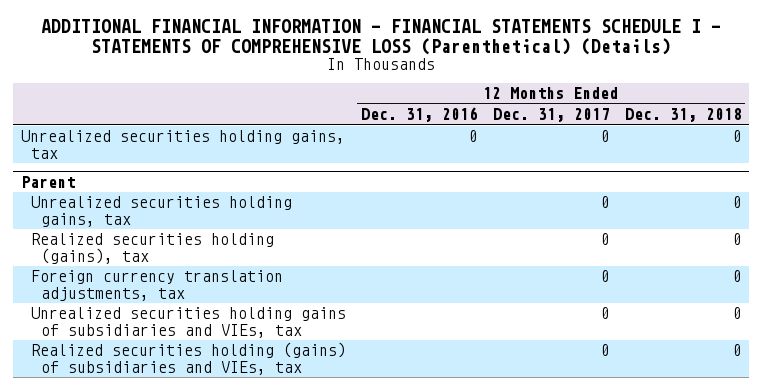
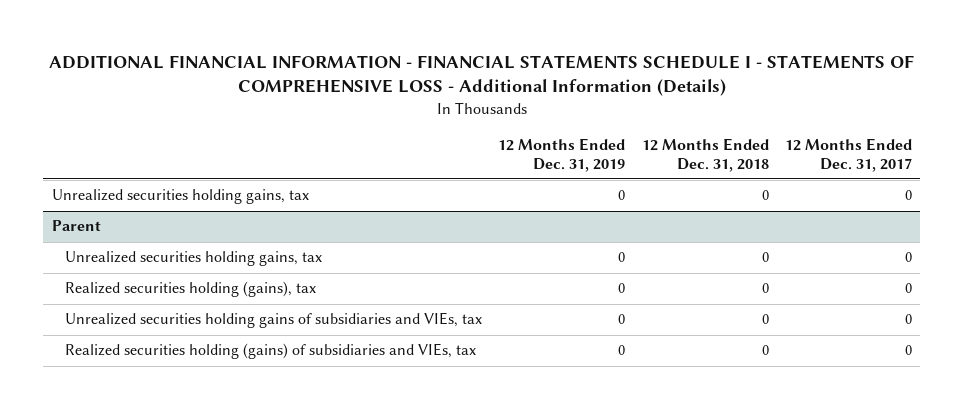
[41,19,722,55] ADDITIONAL FINANCIAL INFORMATION - FINANCIAL STATEMENTS SCHEDULE I - STATEMENTS OF COMPREHENSIVE LOSS (Parenthetical) (Details) -> [48,54,914,97] ADDITIONAL FINANCIAL INFORMATION - FINANCIAL STATEMENTS SCHEDULE I - STATEMENTS OF COMPREHENSIVE LOSS - Additional Information (Details)
[360,107,478,123] Dec. 31, 2016 -> none
none -> [498,137,626,172] 12 Months Ended Dec. 31, 2019
[30,270,283,301] Foreign currency translation adjustments, tax -> none

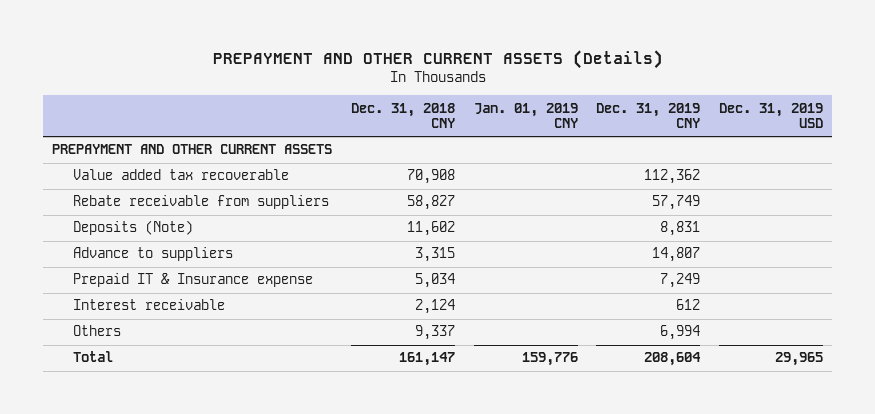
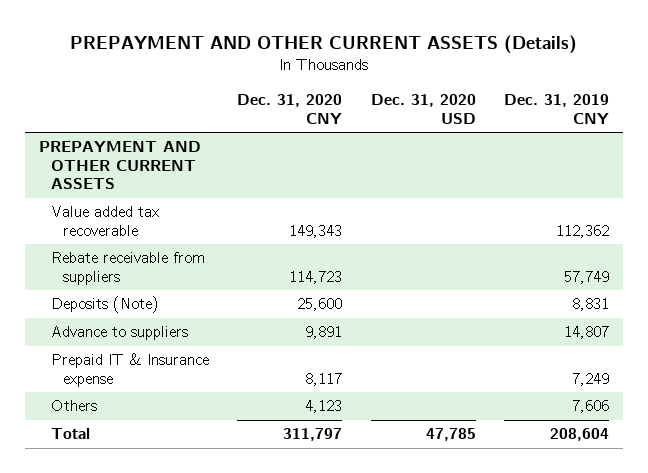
[350,102,455,129] Dec. 31, 2018 CNY -> none
[473,102,578,129] Jan. 01, 2019 CNY -> none
[718,102,823,129] Dec. 31, 2019 USD -> none
none -> [237,94,343,124] Dec. 31, 2020 CNY
none -> [370,94,476,124] Dec. 31, 2020 USD
[72,299,225,311] Interest receivable -> none
[660,325,701,341] 6,994 -> [572,400,610,414] 7,606

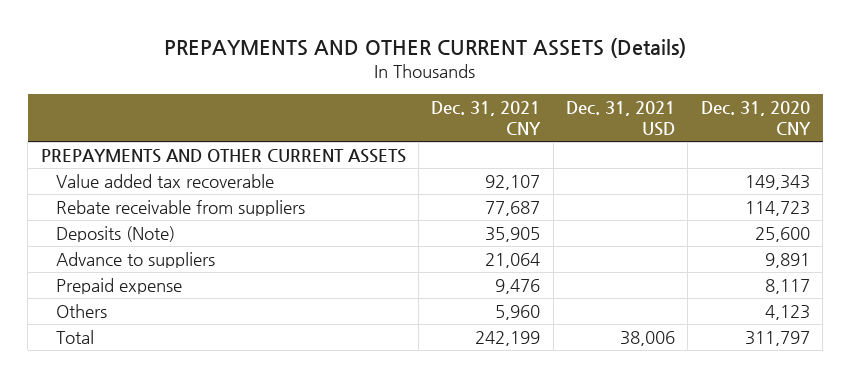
[70,35,578,55] PREPAYMENT AND OTHER CURRENT ASSETS (Details) -> [164,37,687,58] PREPAYMENTS AND OTHER CURRENT ASSETS (Details)
[370,94,476,124] Dec. 31, 2020 USD -> none
[504,94,610,124] Dec. 31, 2019 CNY -> none
none -> [431,100,542,136] Dec. 31, 2021 CNY
none -> [566,100,676,137] Dec. 31, 2021 USD
[39,141,202,190] PREPAYMENT AND OTHER CURRENT ASSETS -> [40,148,406,163] PREPAYMENTS AND OTHER CURRENT ASSETS
[51,353,210,387] Prepaid IT & Insurance expense -> [56,277,183,294] Prepaid expense

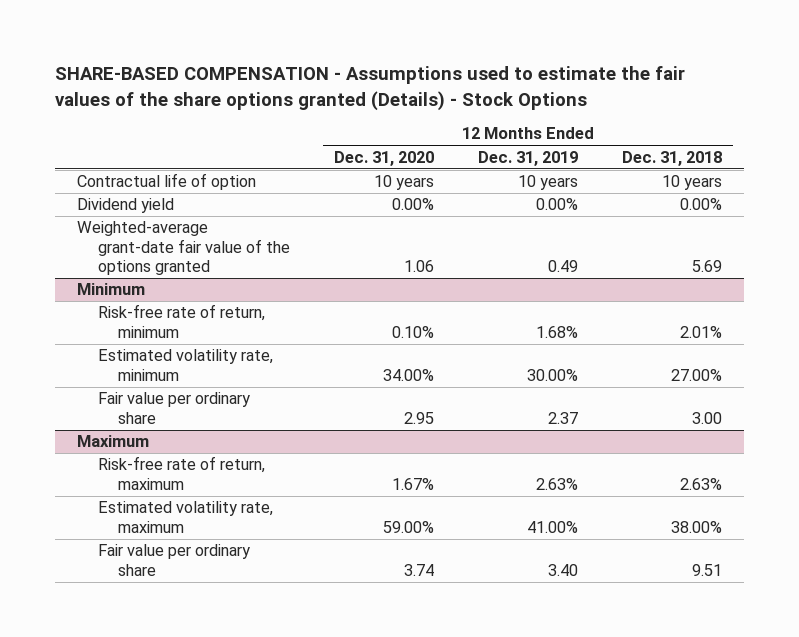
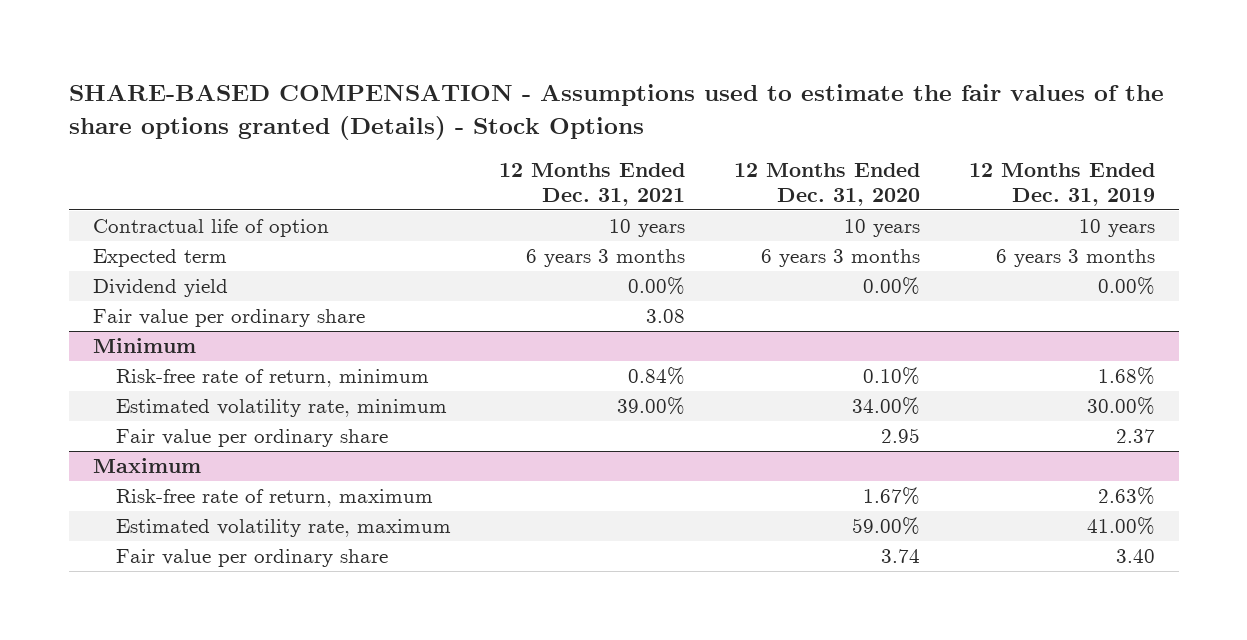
[621,150,722,166] Dec. 31, 2018 -> none
none -> [499,163,686,206] 12 Months Ended Dec. 31, 2021
none -> [92,249,227,268] Expected term
[77,221,290,276] Weighted-average grant-date fair value of the options granted -> none
none -> [92,309,365,328] Fair value per ordinary share

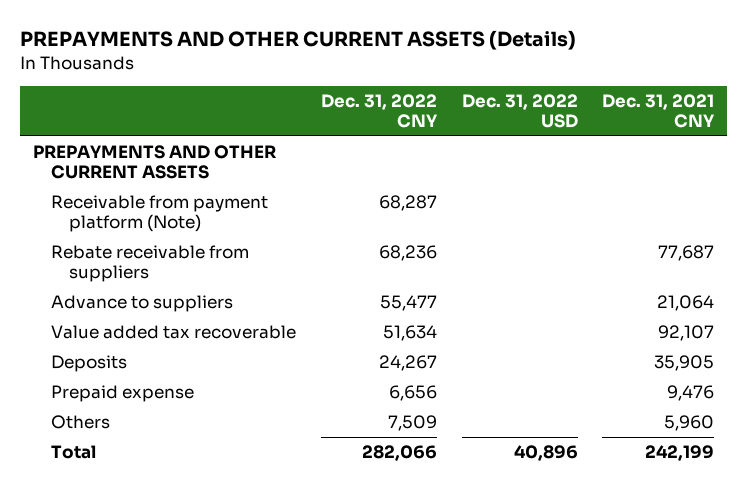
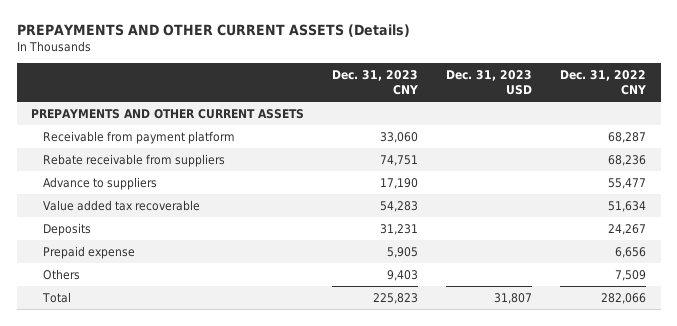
[461,94,578,128] Dec. 31, 2022 USD -> none
[602,94,716,128] Dec. 31, 2021 CNY -> none
none -> [332,70,419,95] Dec. 31, 2023 CNY
none -> [446,70,533,95] Dec. 31, 2023 USD
[51,195,269,232] Receivable from payment platform (Note) -> [43,130,236,144] Receivable from payment platform

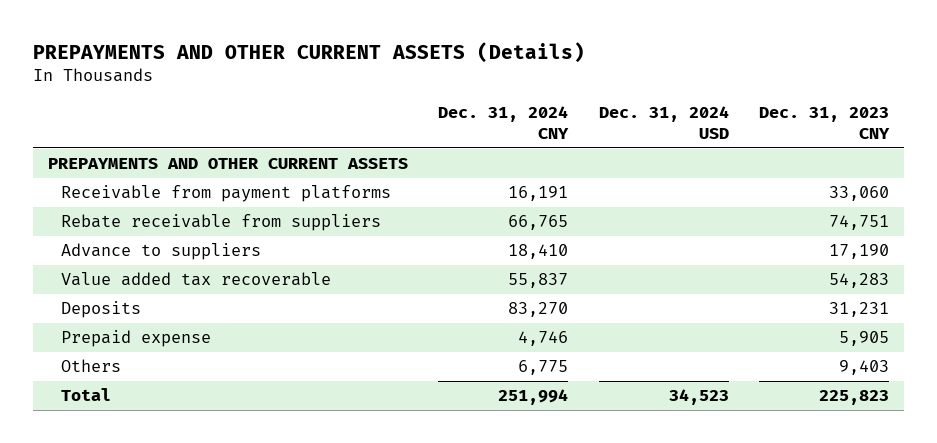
[446,70,533,95] Dec. 31, 2023 USD -> none
[560,70,647,95] Dec. 31, 2022 CNY -> none
none -> [438,106,570,139] Dec. 31, 2024 CNY
none -> [598,106,729,139] Dec. 31, 2024 USD
[43,130,236,144] Receivable from payment platform -> [61,185,392,203] Receivable from payment platforms

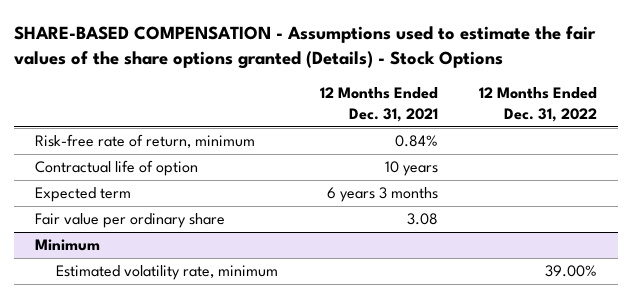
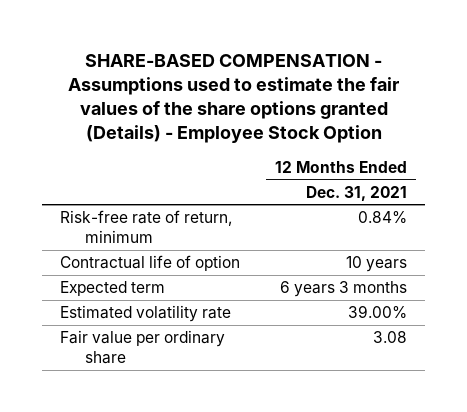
[13,25,596,69] SHARE-BASED COMPENSATION - Assumptions used to estimate the fair values of the share options granted (Details) - Stock Options -> [67,53,399,143] SHARE-BASED COMPENSATION - Assumptions used to estimate the fair values of the share options granted (Details) - Employee Stock Option
[479,87,598,123] 12 Months Ended Dec. 31, 2022 -> none
none -> [59,305,231,323] Estimated volatility rate
[34,239,100,252] Minimum -> none
[56,265,279,281] Estimated volatility rate, minimum -> none

